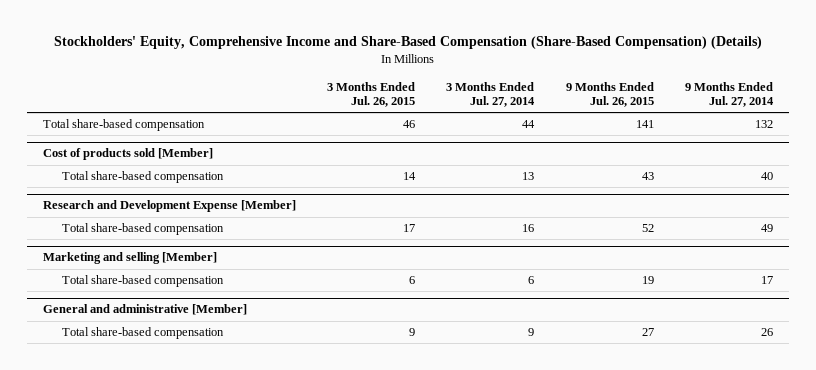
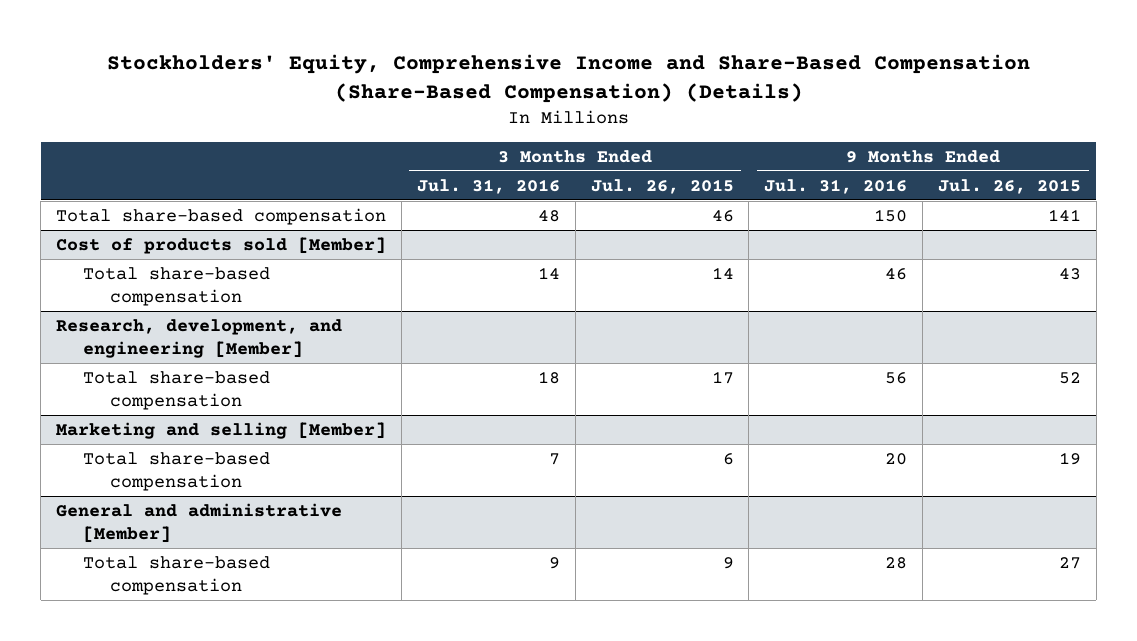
[446,81,536,107] 3 Months Ended Jul. 27, 2014 -> none
[685,81,775,107] 9 Months Ended Jul. 27, 2014 -> none
none -> [416,178,560,194] Jul. 31, 2016
none -> [764,178,908,194] Jul. 31, 2016
[42,200,296,213] Research and Development Expense [Member] -> [56,318,343,358] Research, development, and engineering [Member]

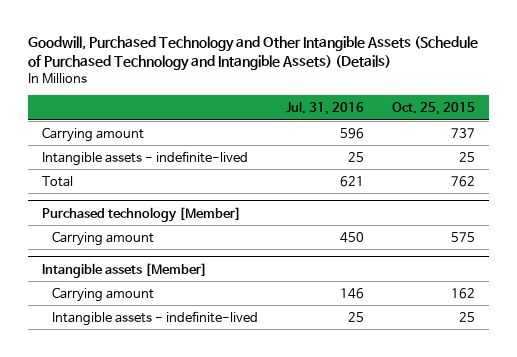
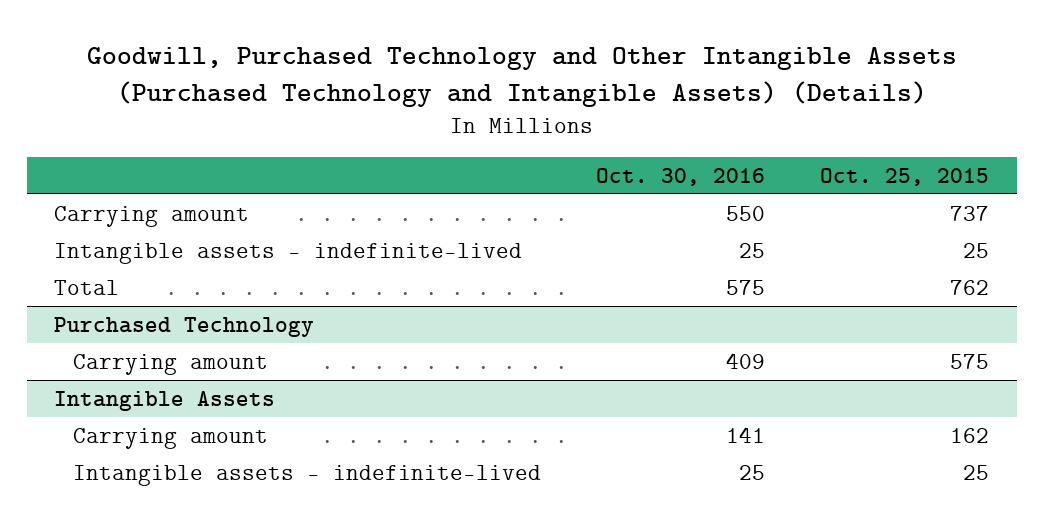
[28,36,479,72] Goodwill, Purchased Technology and Other Intangible Assets (Schedule of Purchased Technology and Intangible Assets) (Details) -> [86,46,957,107] Goodwill, Purchased Technology and Other Intangible Assets (Purchased Technology and Intangible Assets) (Details)
[285,100,364,115] Jul. 31, 2016 -> none
none -> [596,167,766,186] Oct. 30, 2016
[42,206,242,222] Purchased technology [Member] -> [54,316,315,337] Purchased Technology
[42,262,208,278] Intangible assets [Member] -> [54,390,276,411] Intangible Assets

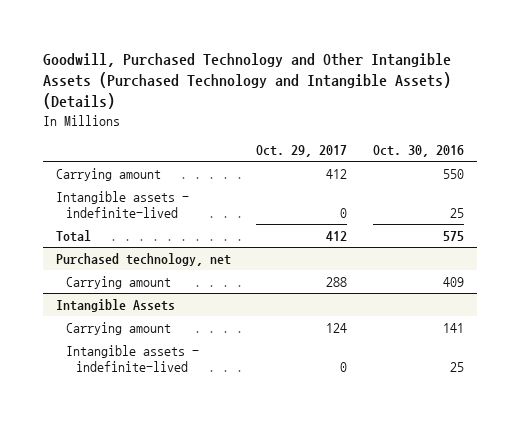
[820,167,990,186] Oct. 25, 2015 -> none
none -> [256,145,348,158] Oct. 29, 2017
[54,316,315,337] Purchased Technology -> [55,252,231,266] Purchased technology, net

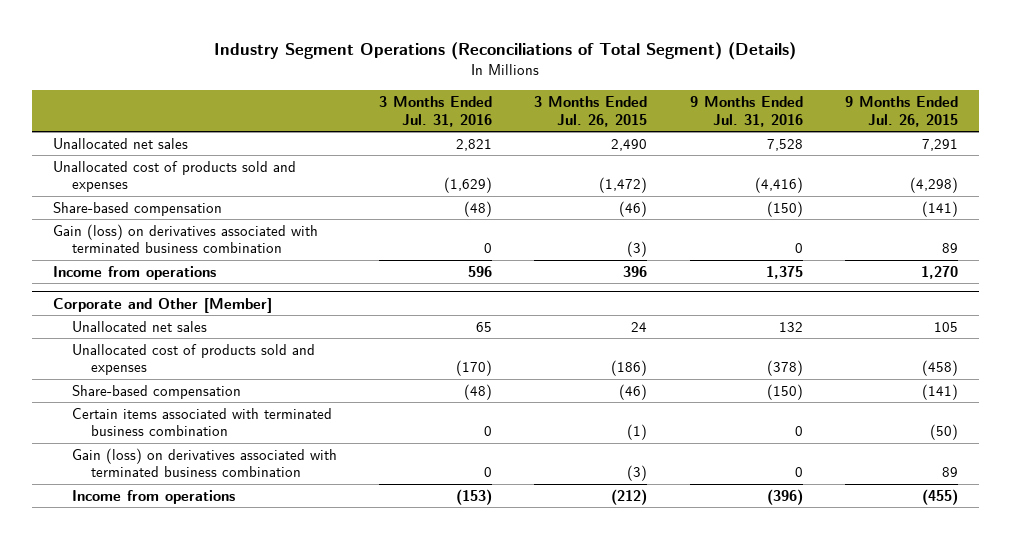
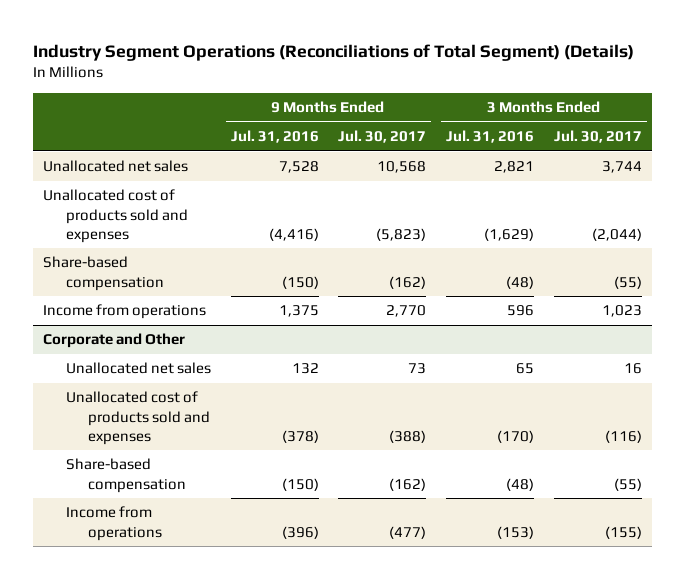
[534,96,648,127] 3 Months Ended Jul. 26, 2015 -> none
[844,96,958,127] 9 Months Ended Jul. 26, 2015 -> none
none -> [338,130,427,144] Jul. 30, 2017
none -> [554,130,643,144] Jul. 30, 2017
[53,223,319,254] Gain (loss) on derivatives associated with terminated business combination -> none
[53,297,273,313] Corporate and Other [Member] -> [43,333,186,349] Corporate and Other
[71,407,332,437] Certain items associated with terminated business combination -> none
[71,447,337,478] Gain (loss) on derivatives associated with terminated business combination -> none

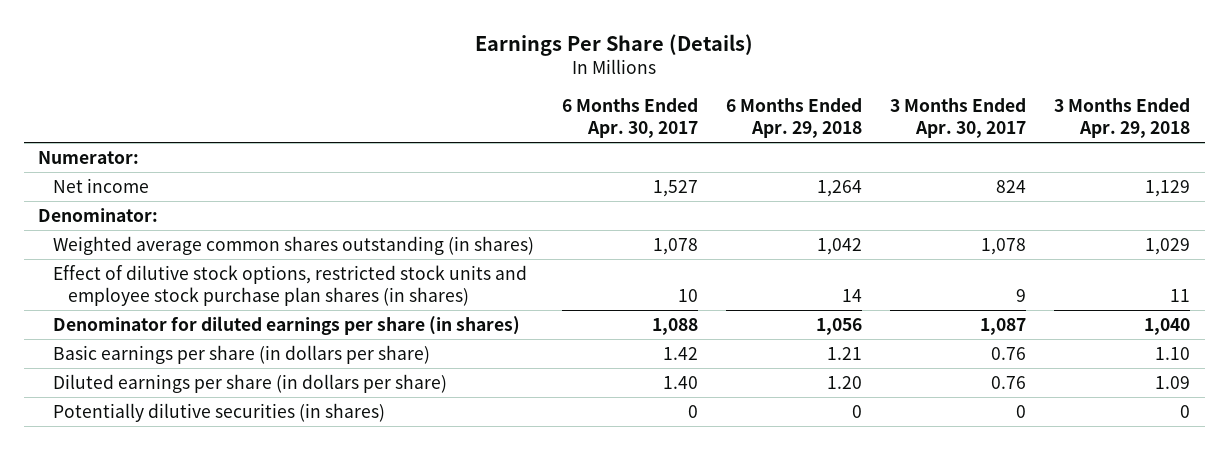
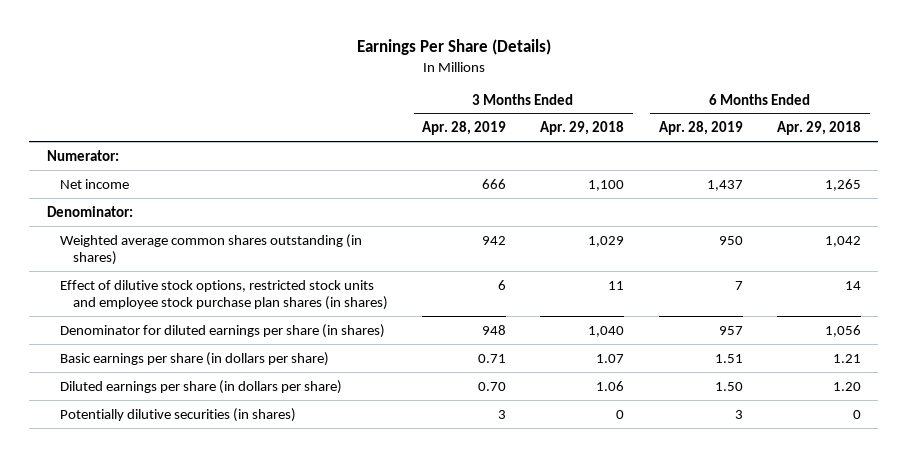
[561,98,698,138] 6 Months Ended Apr. 30, 2017 -> none
[890,98,1027,138] 3 Months Ended Apr. 30, 2017 -> none
none -> [422,121,507,136] Apr. 28, 2019
none -> [658,121,743,136] Apr. 28, 2019
[817,179,863,197] 1,264 -> [824,178,861,191] 1,265
[1145,179,1191,197] 1,129 -> [588,179,625,191] 1,100
[1155,346,1191,360] 1.10 -> [596,353,625,363] 1.07
[1155,375,1191,389] 1.09 -> [596,380,625,391] 1.06

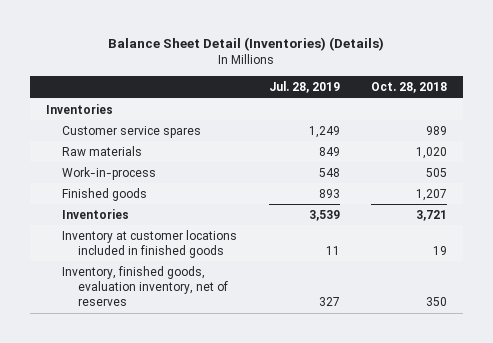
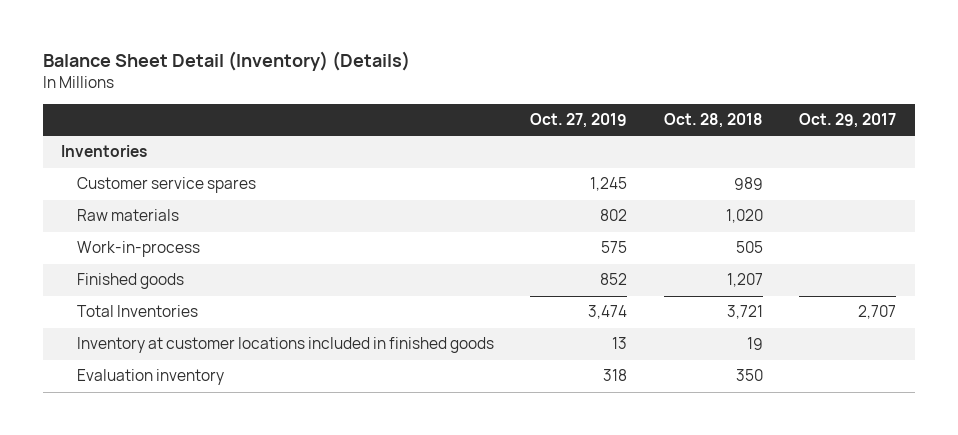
[108,37,385,52] Balance Sheet Detail (Inventories) (Details) -> [43,51,411,72] Balance Sheet Detail (Inventory) (Details)
[268,81,340,94] Jul. 28, 2019 -> none
none -> [530,113,628,129] Oct. 27, 2019
none -> [799,113,897,129] Oct. 29, 2017
[61,208,129,219] Inventories -> [77,305,199,318] Total Inventories
[61,265,228,307] Inventory, finished goods, evaluation inventory, net of reserves -> [77,369,225,386] Evaluation inventory

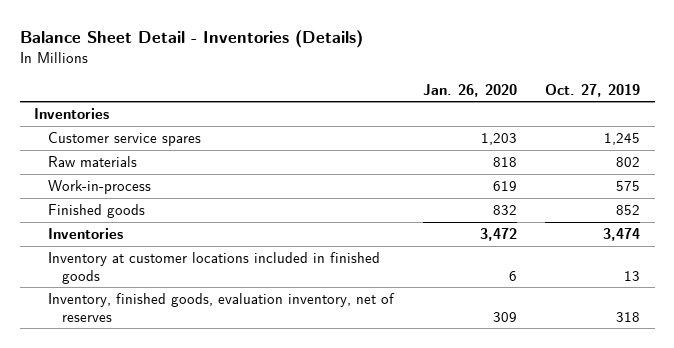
[43,51,411,72] Balance Sheet Detail (Inventory) (Details) -> [19,29,363,48] Balance Sheet Detail - Inventories (Details)
[663,113,763,129] Oct. 28, 2018 -> none
[799,113,897,129] Oct. 29, 2017 -> none
none -> [422,83,517,97] Jan. 26, 2020
[77,305,199,318] Total Inventories -> [47,227,123,239] Inventories
[77,369,225,386] Evaluation inventory -> [47,292,395,322] Inventory, finished goods, evaluation inventory, net of reserves

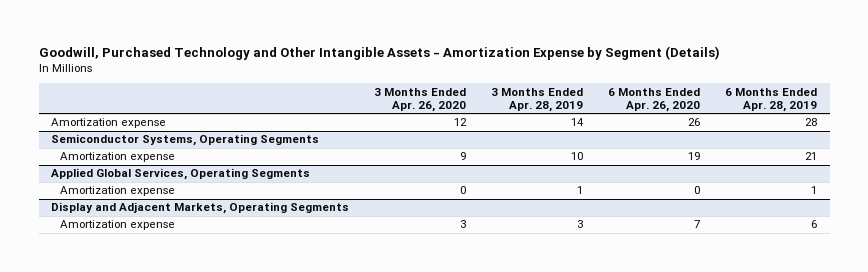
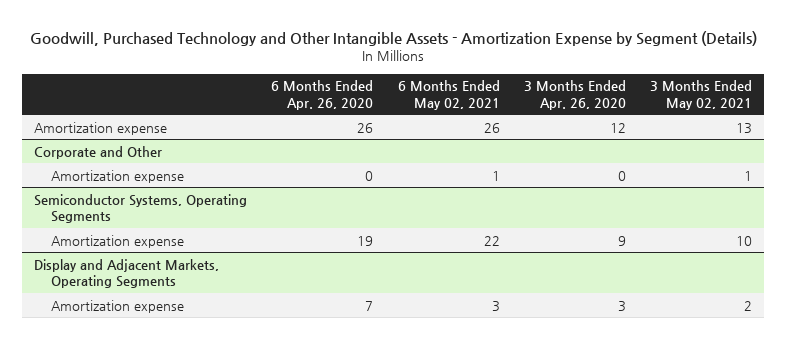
[491,87,584,113] 3 Months Ended Apr. 28, 2019 -> none
[725,87,818,113] 6 Months Ended Apr. 28, 2019 -> none
none -> [397,80,500,111] 6 Months Ended May 02, 2021
none -> [649,80,752,111] 3 Months Ended May 02, 2021
none -> [34,145,163,159] Corporate and Other
none -> [51,169,185,183] Amortization expense
[51,168,311,181] Applied Global Services, Operating Segments -> none
[60,186,176,197] Amortization expense -> none

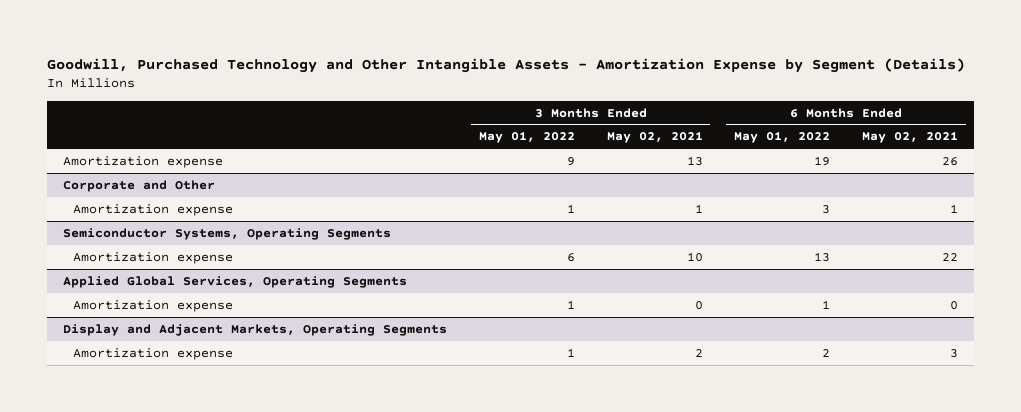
[271,80,374,111] 6 Months Ended Apr. 26, 2020 -> none
[523,80,626,111] 3 Months Ended Apr. 26, 2020 -> none
none -> [478,131,575,144] May 01, 2022
none -> [734,131,831,144] May 01, 2022
none -> [63,275,408,288] Applied Global Services, Operating Segments
none -> [73,299,234,312] Amortization expense

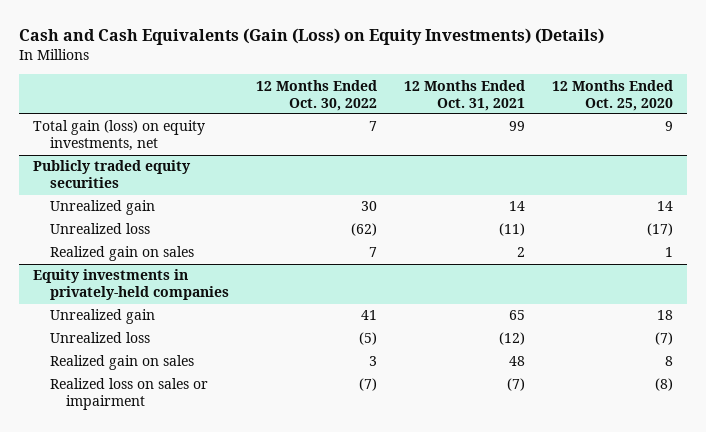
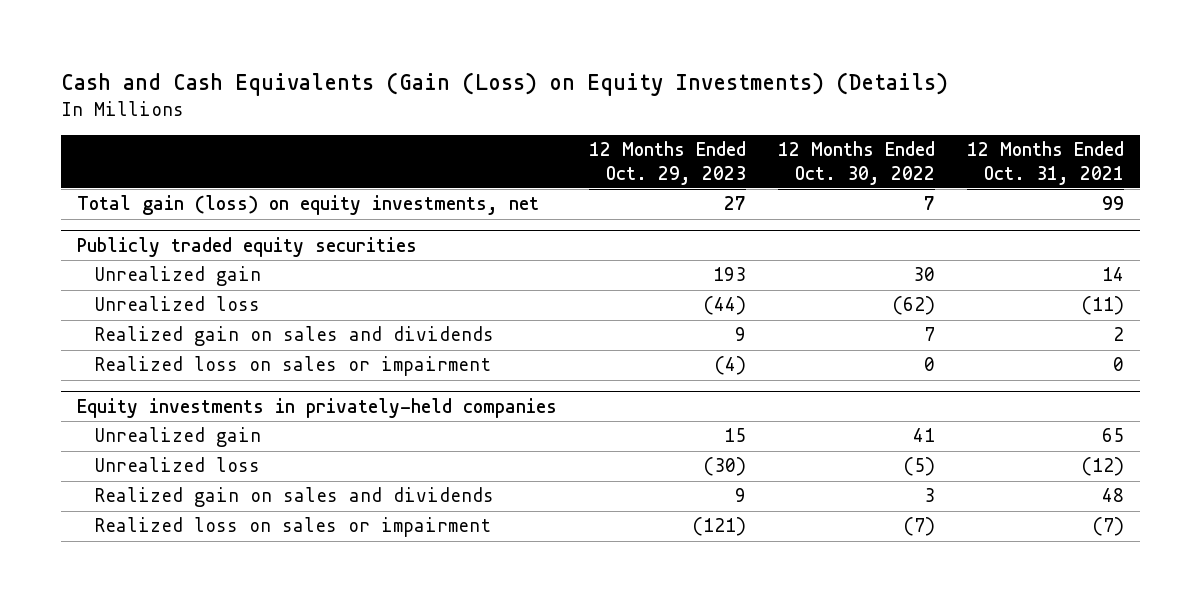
[552,79,674,111] 12 Months Ended Oct. 25, 2020 -> none
none -> [589,141,747,185] 12 Months Ended Oct. 29, 2023
[49,246,194,262] Realized gain on sales -> [93,326,494,347] Realized gain on sales and dividends
none -> [93,356,491,377] Realized loss on sales or impairment
[49,355,194,371] Realized gain on sales -> [93,487,494,508] Realized gain on sales and dividends

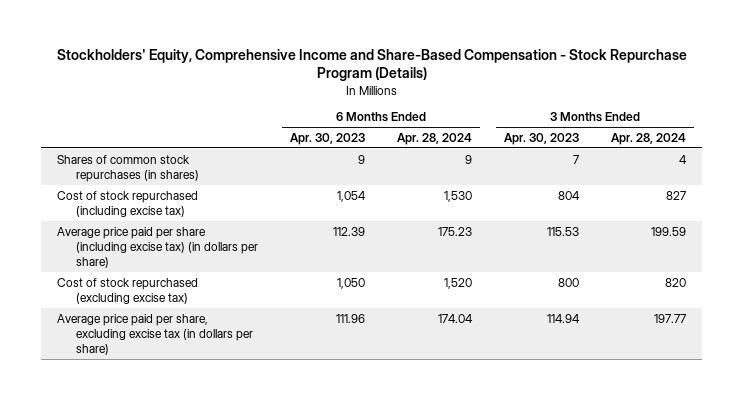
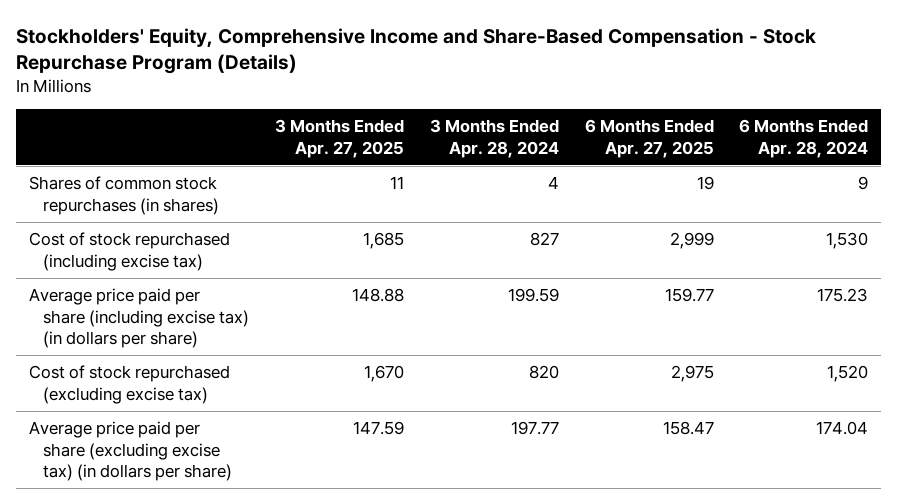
[289,132,365,145] Apr. 30, 2023 -> none
[504,132,580,145] Apr. 30, 2023 -> none
none -> [274,119,404,158] 3 Months Ended Apr. 27, 2025
none -> [584,119,714,158] 6 Months Ended Apr. 27, 2025
[57,313,253,355] Average price paid per share, excluding excise tax (in dollars per share) -> [29,421,232,482] Average price paid per share (excluding excise tax) (in dollars per share)

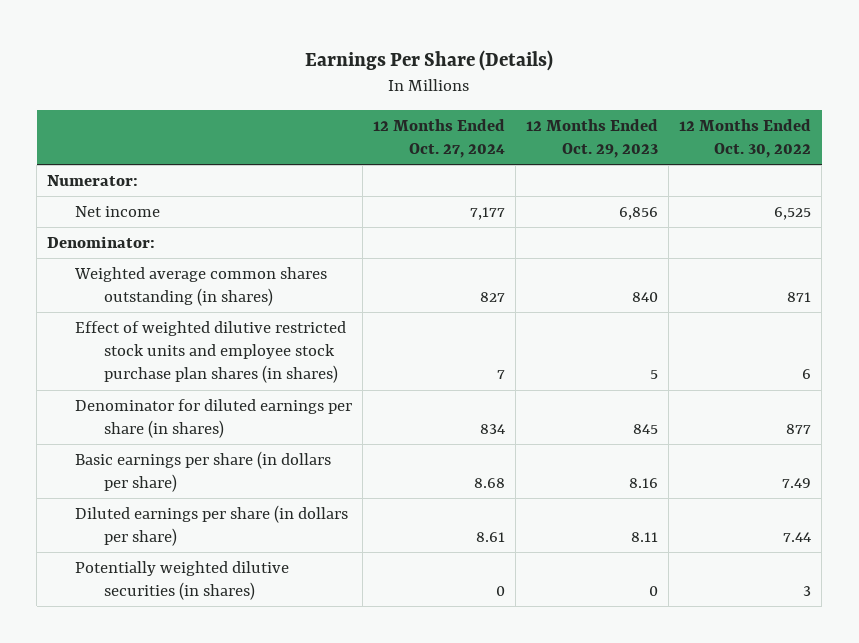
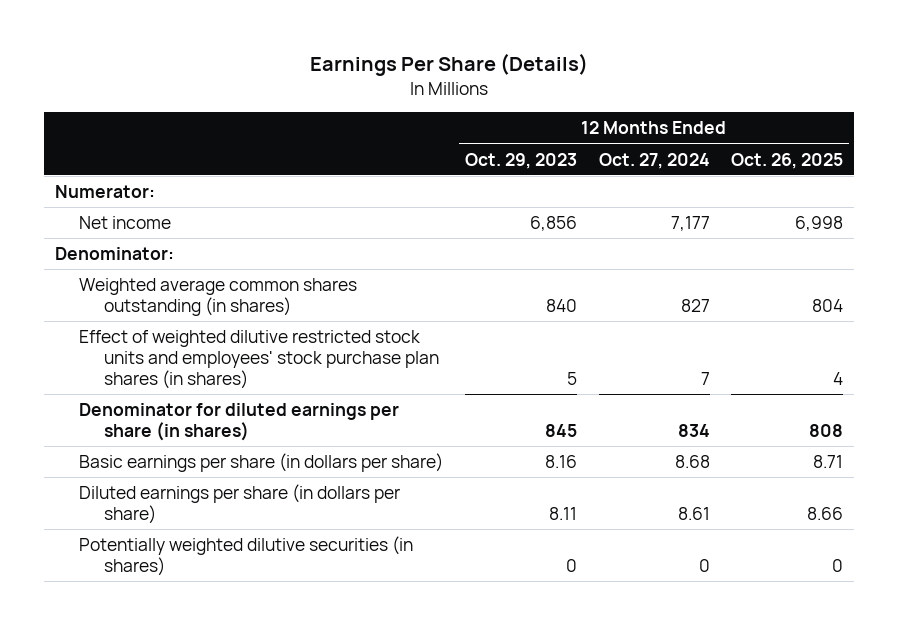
[679,118,812,158] 12 Months Ended Oct. 30, 2022 -> none
none -> [731,152,844,169] Oct. 26, 2025
[75,320,347,384] Effect of weighted dilutive restricted stock units and employee stock purchase plan shares (in shares) -> [79,330,439,389] Effect of weighted dilutive restricted stock units and employees' stock purchase plan shares (in shares)

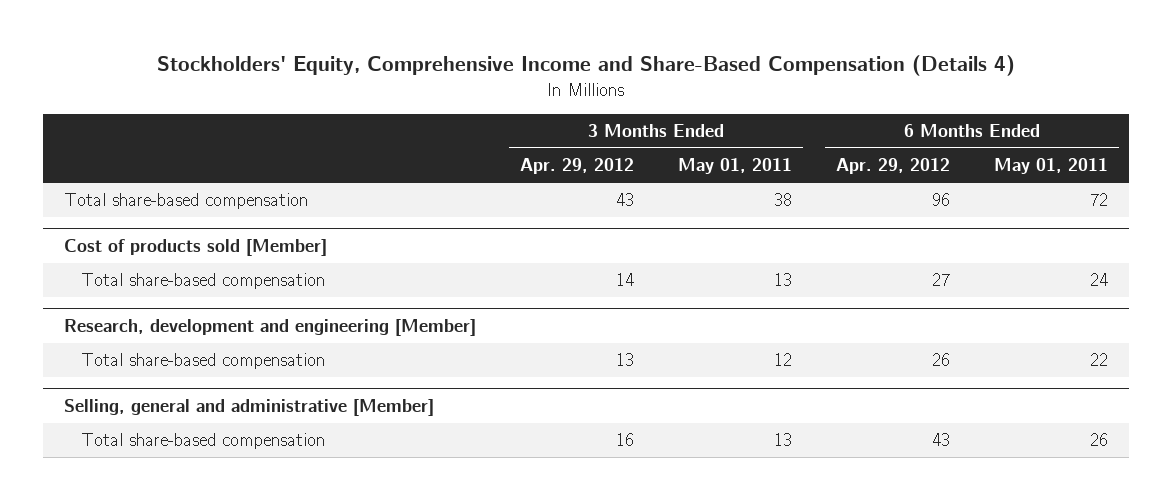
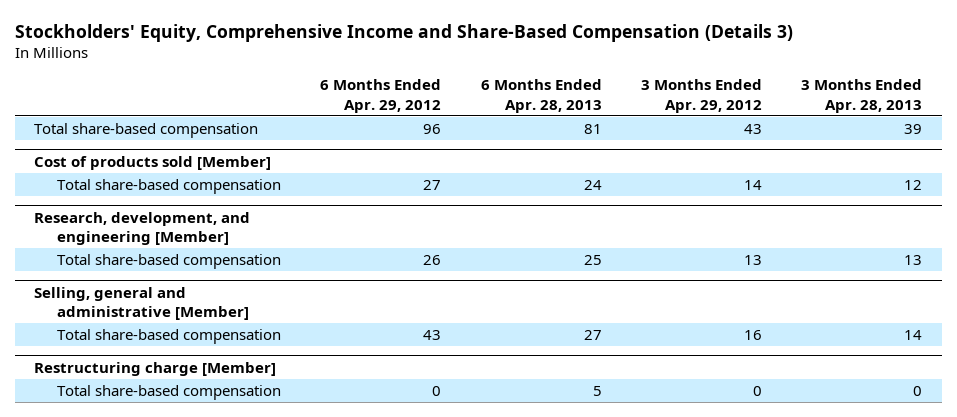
[157,54,1016,76] Stockholders' Equity, Comprehensive Income and Share-Based Compensation (Details 4) -> [14,23,793,42] Stockholders' Equity, Comprehensive Income and Share-Based Compensation (Details 3)
[678,158,793,175] May 01, 2011 -> none
[993,158,1108,175] May 01, 2011 -> none
none -> [480,79,602,113] 6 Months Ended Apr. 28, 2013
none -> [801,79,923,113] 3 Months Ended Apr. 28, 2013
[64,319,477,337] Research, development and engineering [Member] -> [34,211,251,245] Research, development, and engineering [Member]
none -> [34,361,277,376] Restructuring charge [Member]
none -> [57,385,282,401] Total share-based compensation

